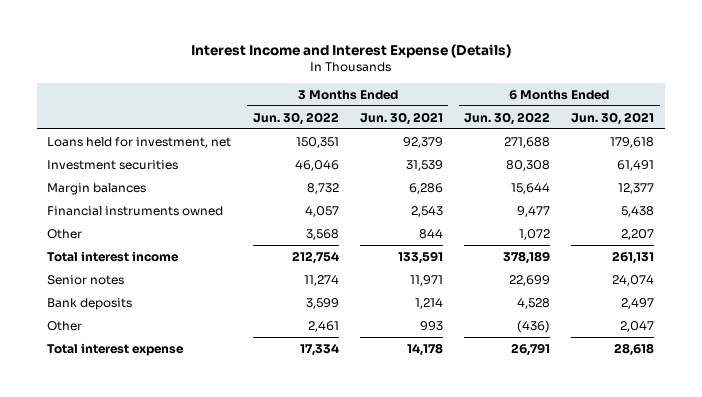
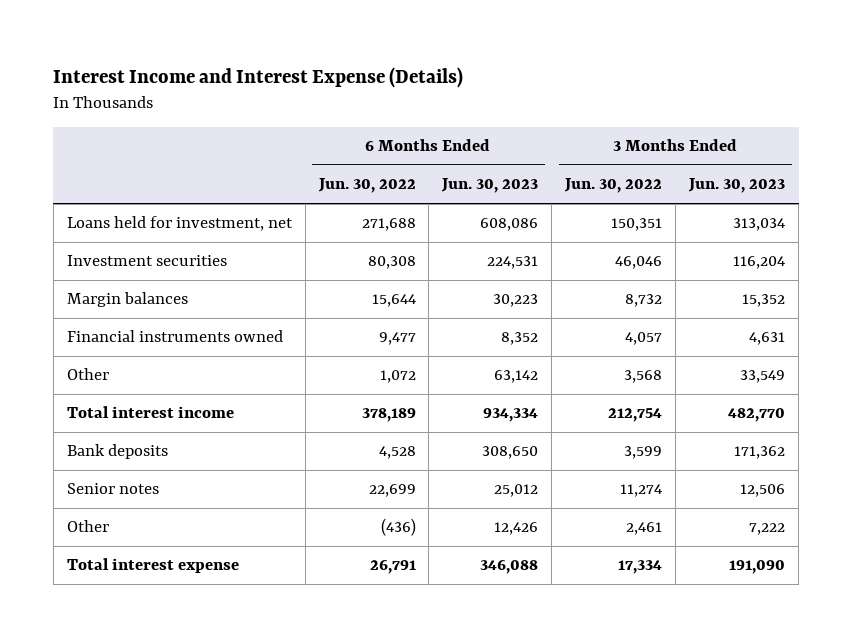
[359,111,443,125] Jun. 30, 2021 -> none
[571,111,655,125] Jun. 30, 2021 -> none
none -> [441,178,539,194] Jun. 30, 2023
none -> [688,178,786,194] Jun. 30, 2023
[47,274,125,285] Senior notes -> [66,483,159,495] Senior notes

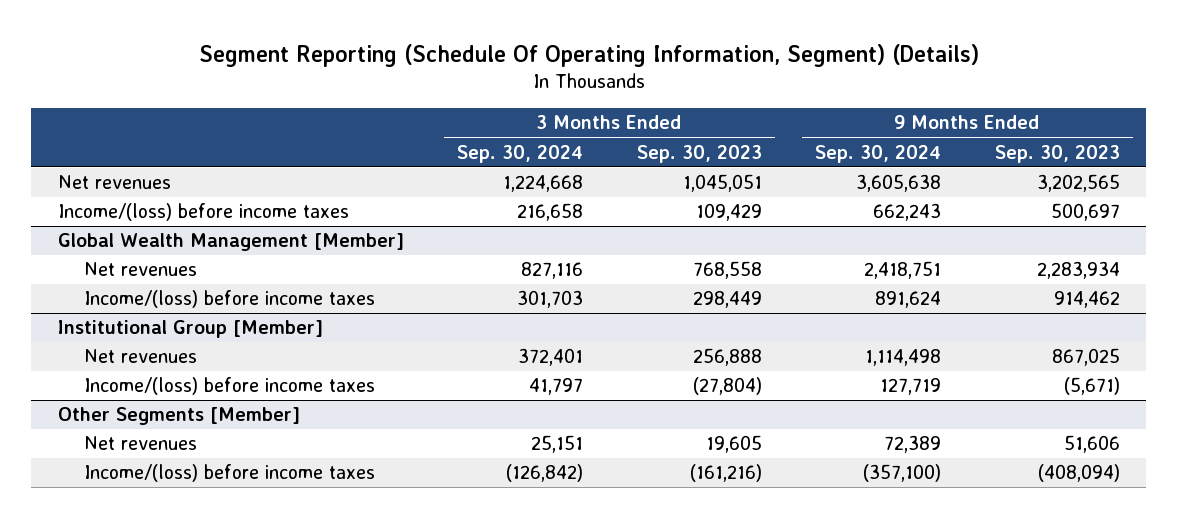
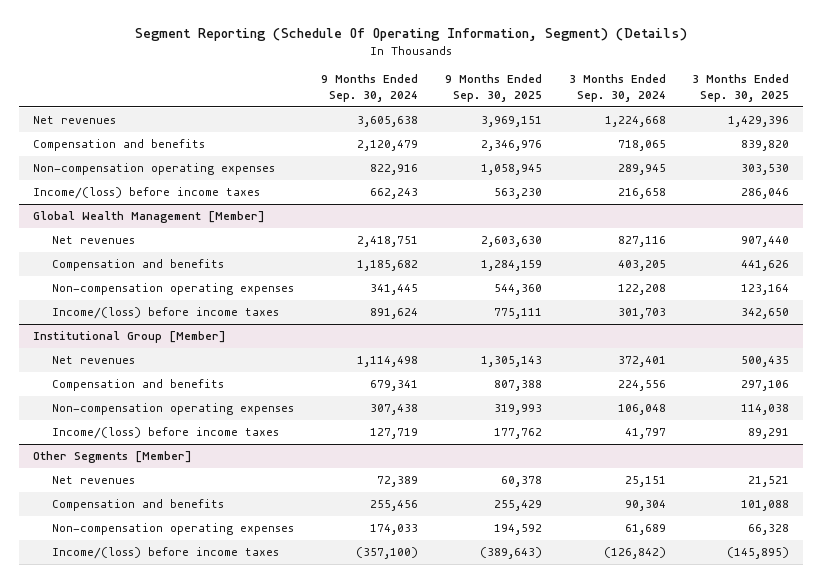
[636,144,762,163] Sep. 30, 2023 -> none
[994,144,1120,163] Sep. 30, 2023 -> none
none -> [444,74,542,103] 9 Months Ended Sep. 30, 2025
none -> [692,74,790,103] 3 Months Ended Sep. 30, 2025
none -> [32,139,205,152] Compensation and benefits
none -> [32,163,275,176] Non-compensation operating expenses
none -> [52,259,225,272] Compensation and benefits
none -> [52,283,295,296] Non-compensation operating expenses
none -> [52,379,225,392] Compensation and benefits
none -> [52,403,295,416] Non-compensation operating expenses
none -> [52,499,225,512] Compensation and benefits
none -> [52,523,295,536] Non-compensation operating expenses

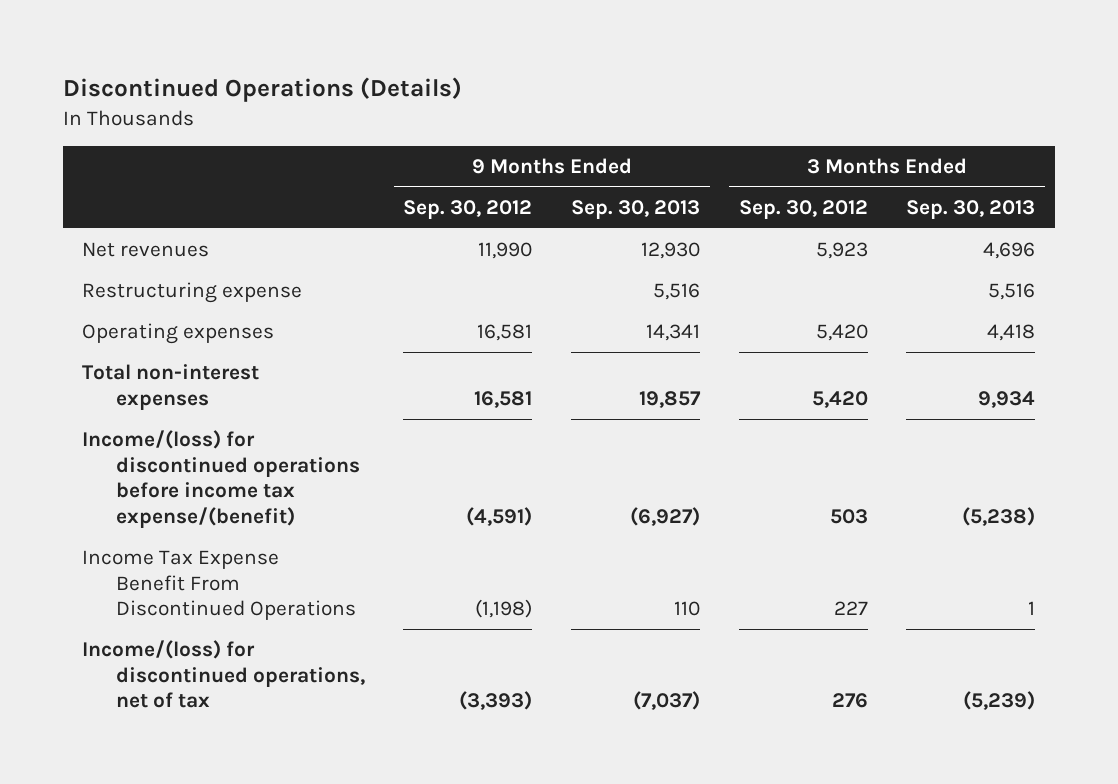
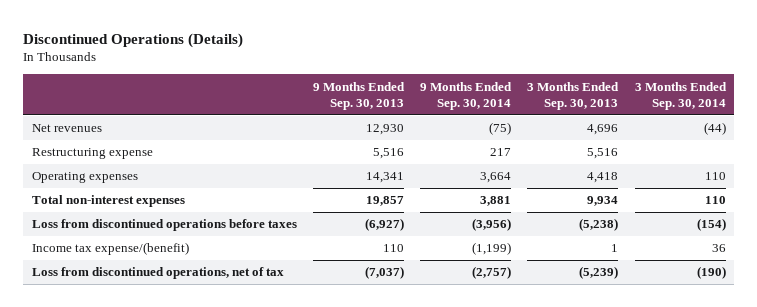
[403,199,533,219] Sep. 30, 2012 -> none
[738,199,868,219] Sep. 30, 2012 -> none
none -> [420,81,513,111] 9 Months Ended Sep. 30, 2014
none -> [634,81,727,111] 3 Months Ended Sep. 30, 2014
[82,430,360,528] Income/(loss) for discontinued operations before income tax expense/(benefit) -> [31,219,297,232] Loss from discontinued operations before taxes
[82,550,356,621] Income Tax Expense Benefit From Discontinued Operations -> [31,242,189,256] Income tax expense/(benefit)
[82,640,365,709] Income/(loss) for discontinued operations, net of tax -> [31,267,284,280] Loss from discontinued operations, net of tax

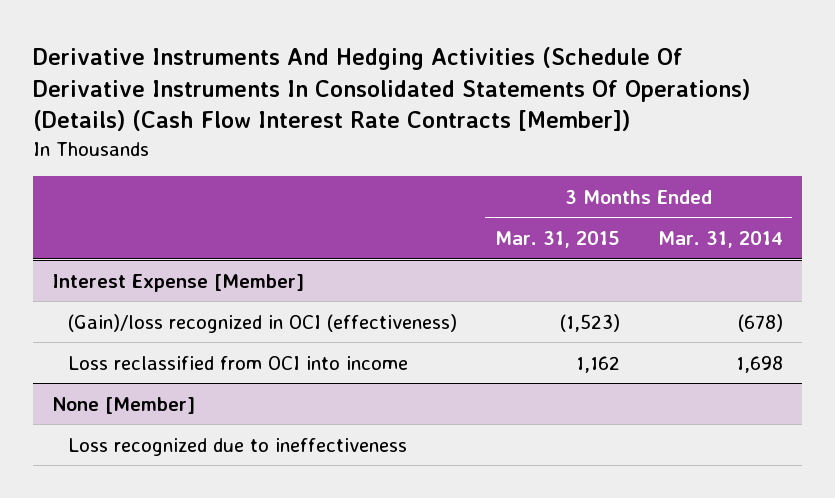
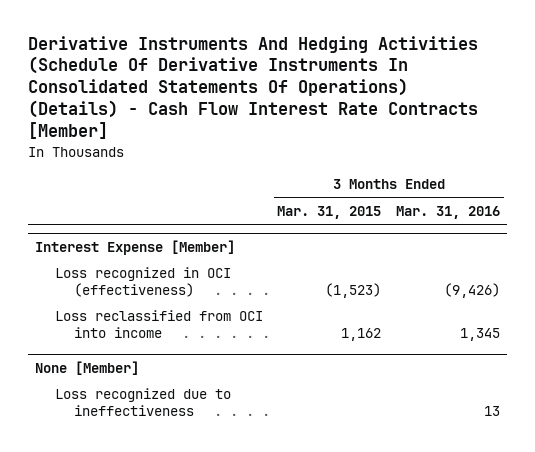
[33,46,751,132] Derivative Instruments And Hedging Activities (Schedule Of Derivative Instruments In Consolidated Statements Of Operations) (Details) (Cash Flow Interest Rate Contracts [Member]) -> [27,35,478,140] Derivative Instruments And Hedging Activities (Schedule Of Derivative Instruments In Consolidated Statements Of Operations) (Details) - Cash Flow Interest Rate Contracts [Member]
[657,231,783,249] Mar. 31, 2014 -> none
none -> [395,205,500,219] Mar. 31, 2016
[68,313,458,333] (Gain)/loss recognized in OCI (effectiveness) -> [54,267,231,297] Loss recognized in OCI (effectiveness)

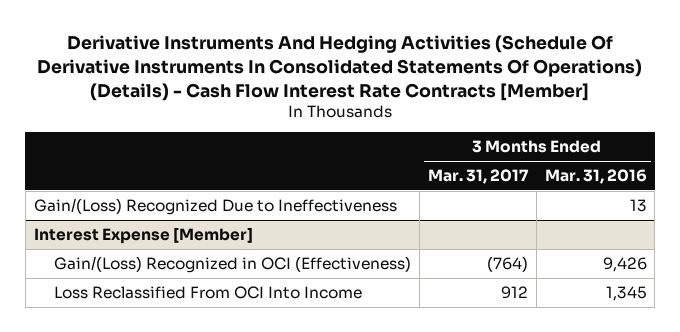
[277,205,382,219] Mar. 31, 2015 -> none
none -> [427,169,529,185] Mar. 31, 2017
none -> [33,197,397,215] Gain/(Loss) Recognized Due to Ineffectiveness
[34,360,139,375] None [Member] -> none
[54,388,231,416] Loss recognized due to ineffectiveness -> none
[54,267,231,297] Loss recognized in OCI (effectiveness) -> [54,255,412,273] Gain/(Loss) Recognized in OCI (Effectiveness)
[443,282,500,298] (9,426) -> [602,256,647,272] 9,426
[54,310,263,338] Loss reclassified from OCI into income -> [54,285,363,299] Loss Reclassified From OCI Into Income

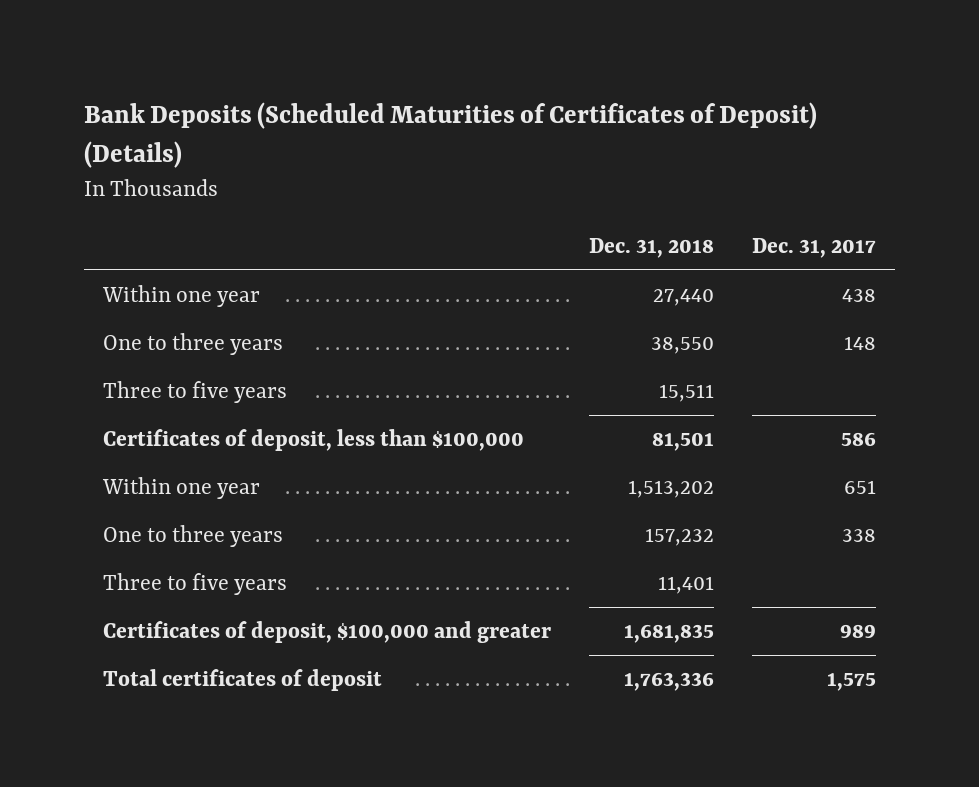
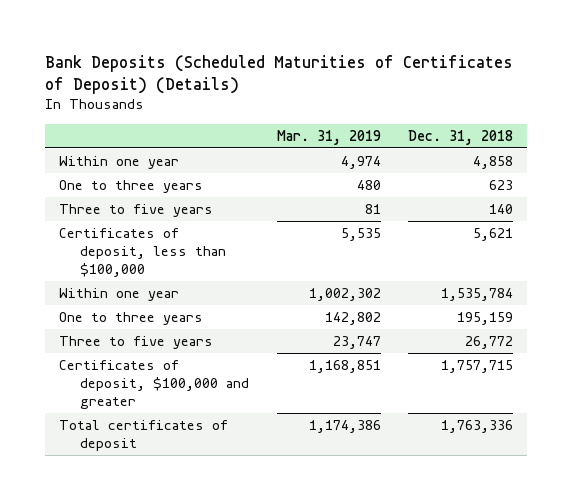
[751,237,876,258] Dec. 31, 2017 -> none
none -> [276,129,381,145] Mar. 31, 2019
[652,289,714,307] 27,440 -> [473,156,514,170] 4,858
[650,337,714,355] 38,550 -> [489,180,514,191] 623
[658,384,714,403] 15,511 -> [489,204,514,215] 140
[651,432,714,452] 81,501 -> [473,228,514,242] 5,621
[627,480,714,499] 1,513,202 -> [441,288,514,302] 1,535,784
[644,528,714,547] 157,232 -> [457,312,514,326] 195,159
[657,576,714,595] 11,401 -> [465,336,514,350] 26,772
[623,624,714,644] 1,681,835 -> [441,360,514,374] 1,757,715

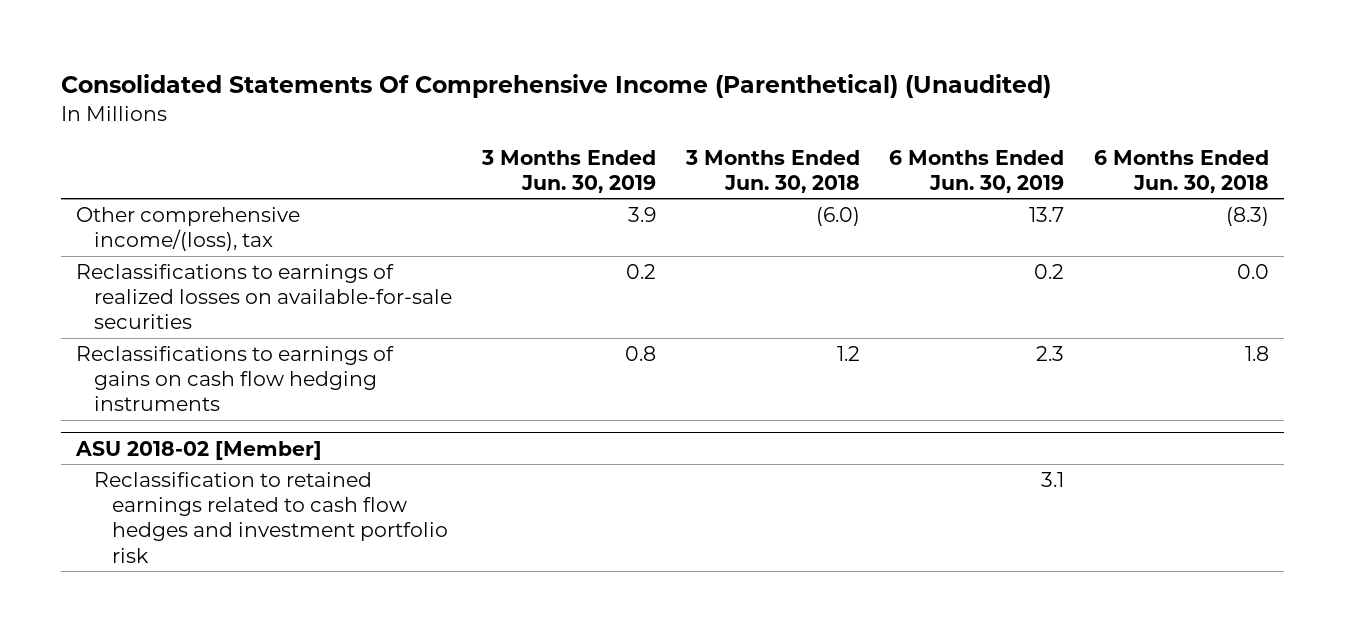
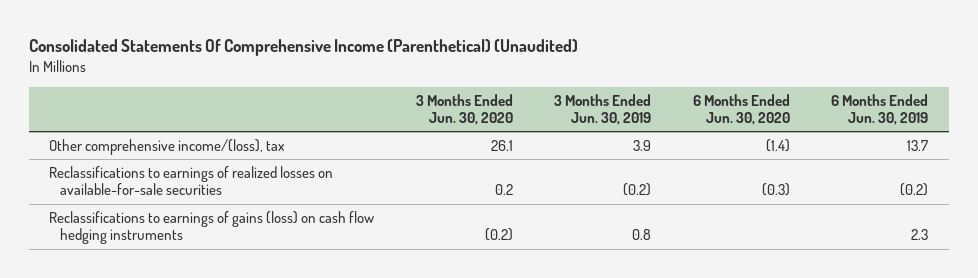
[684,149,860,193] 3 Months Ended Jun. 30, 2018 -> none
[1094,149,1270,193] 6 Months Ended Jun. 30, 2018 -> none
none -> [415,93,513,126] 3 Months Ended Jun. 30, 2020
none -> [692,93,790,126] 6 Months Ended Jun. 30, 2020
[75,440,323,460] ASU 2018-02 [Member] -> none
[94,471,449,563] Reclassification to retained earnings related to cash flow hedges and investment portfolio risk -> none
[625,263,656,279] 0.2 -> [623,183,652,197] (0.2)
[1034,263,1065,279] 0.2 -> [900,183,929,197] (0.2)
[76,345,395,412] Reclassifications to earnings of gains on cash flow hedging instruments -> [49,211,375,245] Reclassifications to earnings of gains (loss) on cash flow hedging instruments

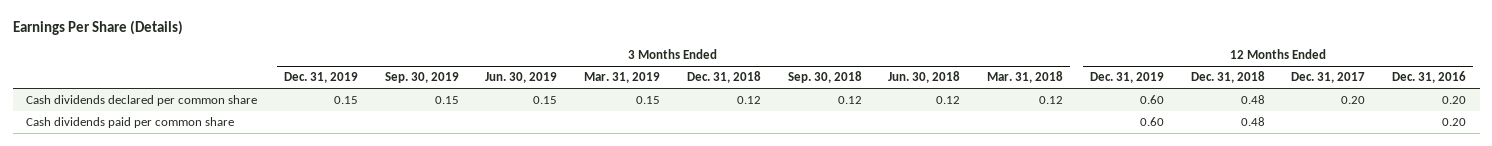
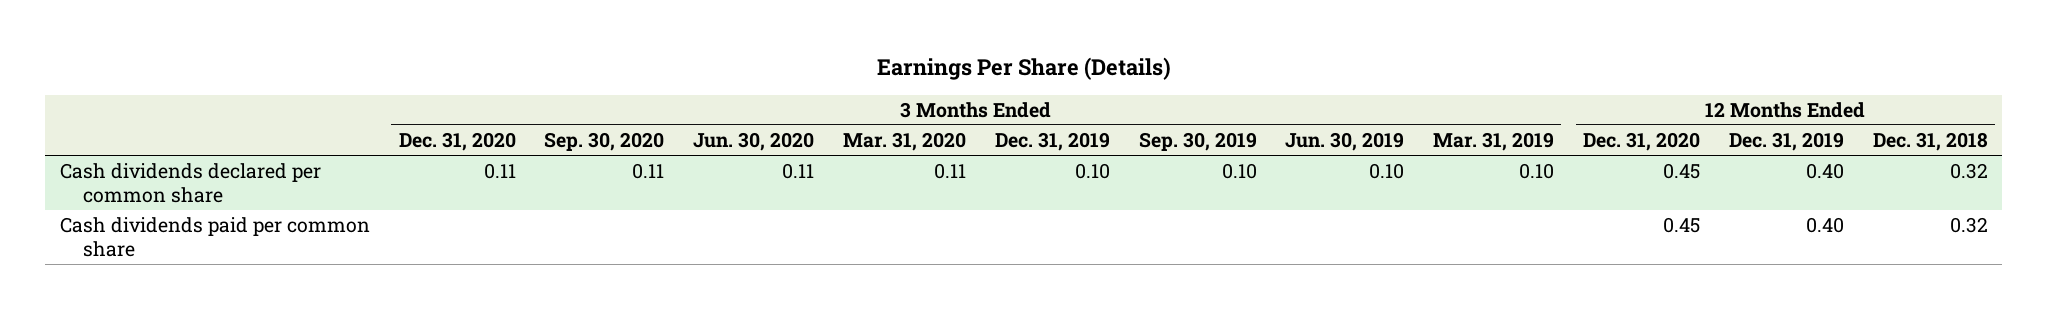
[686,71,761,84] Dec. 31, 2018 -> none
[787,71,862,84] Sep. 30, 2018 -> none
[888,71,961,84] Jun. 30, 2018 -> none
[987,71,1064,84] Mar. 31, 2018 -> none
[1291,72,1366,84] Dec. 31, 2017 -> none
[1392,71,1467,84] Dec. 31, 2016 -> none
none -> [398,131,516,151] Dec. 31, 2020
none -> [544,131,665,151] Sep. 30, 2020
none -> [693,131,815,151] Jun. 30, 2020
none -> [842,131,966,151] Mar. 31, 2020
none -> [1582,131,1700,151] Dec. 31, 2020
[333,95,358,104] 0.15 -> [1074,163,1110,180] 0.10
[434,95,459,104] 0.15 -> [1221,163,1257,180] 0.10
[533,95,558,104] 0.15 -> [1369,163,1405,180] 0.10
[636,95,661,104] 0.15 -> [1519,163,1555,180] 0.10
[1139,94,1164,104] 0.60 -> [1805,163,1844,180] 0.40
[1240,94,1265,104] 0.48 -> [1949,163,1988,180] 0.32
[1139,116,1164,126] 0.60 -> [1805,217,1844,234] 0.40
[1240,116,1265,126] 0.48 -> [1949,217,1988,234] 0.32

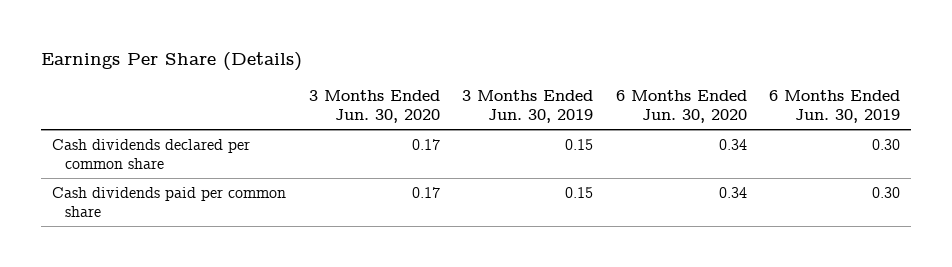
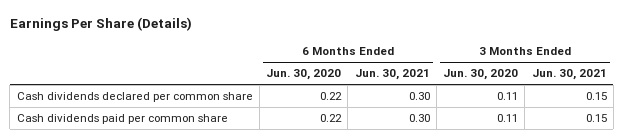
[462,90,594,123] 3 Months Ended Jun. 30, 2019 -> none
[769,90,901,123] 6 Months Ended Jun. 30, 2019 -> none
none -> [354,69,430,81] Jun. 30, 2021
none -> [531,69,607,81] Jun. 30, 2021
[411,139,440,151] 0.17 -> [497,92,519,101] 0.11
[718,139,747,151] 0.34 -> [320,92,343,101] 0.22
[411,187,440,199] 0.17 -> [497,114,519,123] 0.11
[718,187,747,199] 0.34 -> [320,114,343,123] 0.22

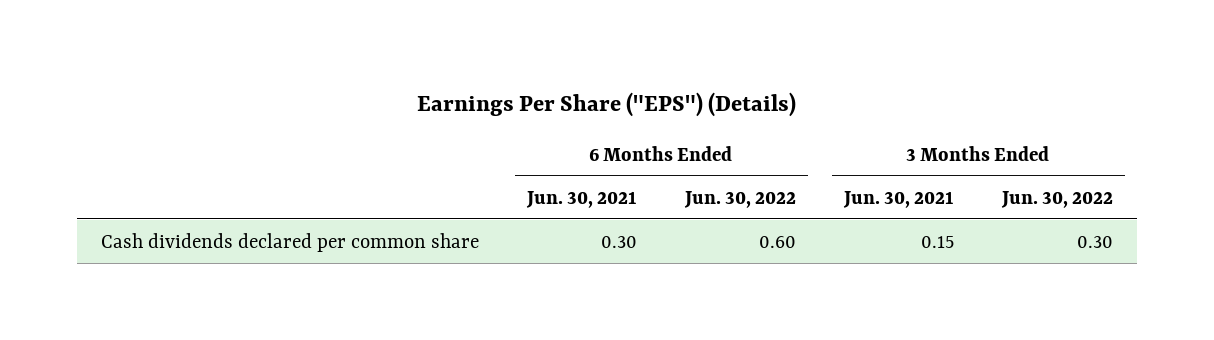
[9,17,192,32] Earnings Per Share (Details) -> [416,91,796,117] Earnings Per Share ("EPS") (Details)
[266,69,342,81] Jun. 30, 2020 -> none
[443,69,519,81] Jun. 30, 2020 -> none
none -> [683,190,796,208] Jun. 30, 2022
none -> [1000,190,1113,208] Jun. 30, 2022
[16,114,228,125] Cash dividends paid per common share -> none

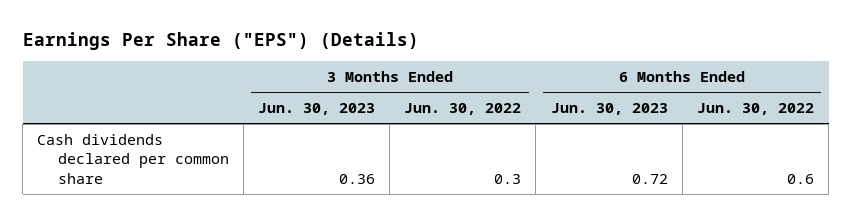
[525,190,637,208] Jun. 30, 2021 -> none
[842,190,954,208] Jun. 30, 2021 -> none
none -> [257,103,375,116] Jun. 30, 2023
none -> [550,103,668,116] Jun. 30, 2023
[758,235,796,248] 0.60 -> [786,173,814,184] 0.6
[1076,235,1113,248] 0.30 -> [494,173,522,184] 0.3

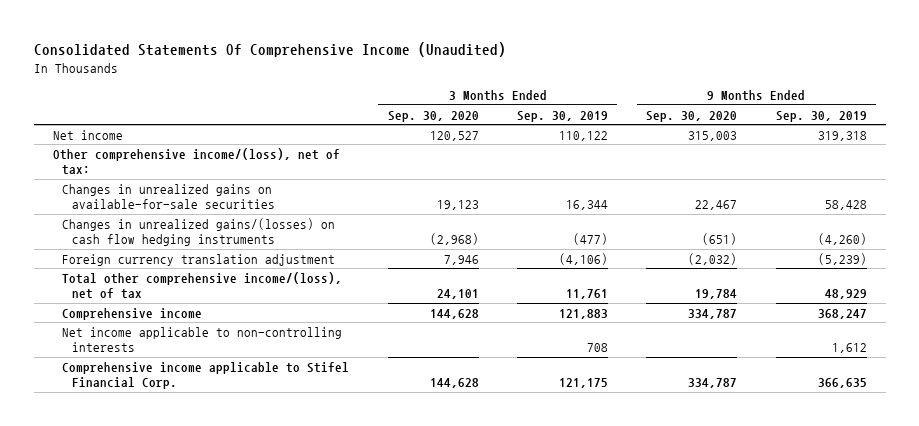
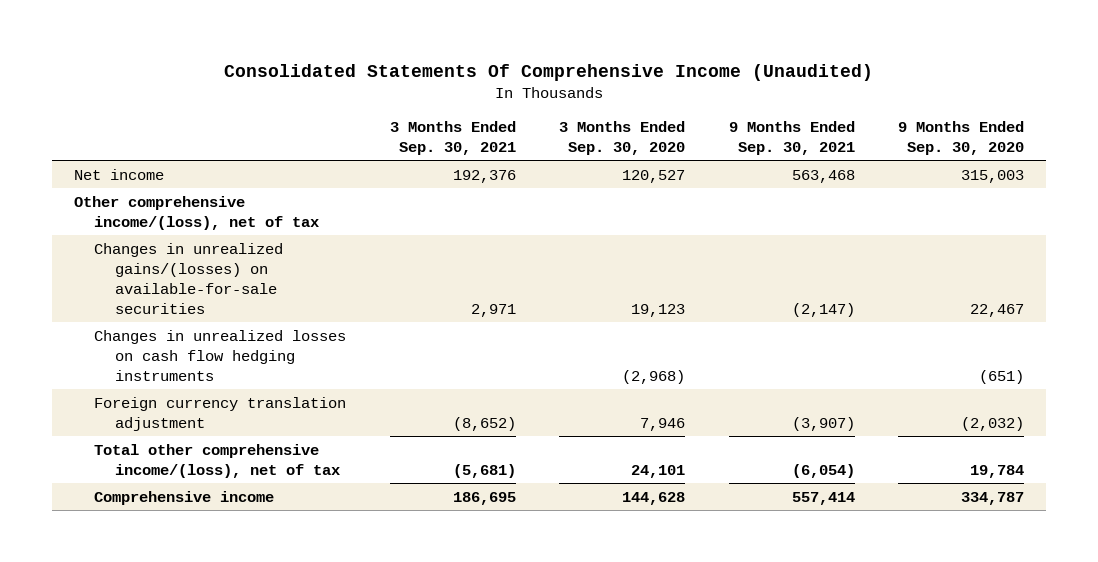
[516,110,608,122] Sep. 30, 2019 -> none
[775,110,867,122] Sep. 30, 2019 -> none
none -> [389,121,516,156] 3 Months Ended Sep. 30, 2021
none -> [728,121,855,156] 9 Months Ended Sep. 30, 2021
[52,147,340,176] Other comprehensive income/(loss), net of tax: -> [73,195,320,230] Other comprehensive income/(loss), net of tax
[62,183,275,210] Changes in unrealized gains on available-for-sale securities -> [94,242,284,314] Changes in unrealized gains/(losses) on available-for-sale securities
[62,217,336,247] Changes in unrealized gains/(losses) on cash flow hedging instruments -> [94,329,347,381] Changes in unrealized losses on cash flow hedging instruments
[62,326,343,353] Net income applicable to non-controlling interests -> none
[62,361,350,390] Comprehensive income applicable to Stifel Financial Corp. -> none

